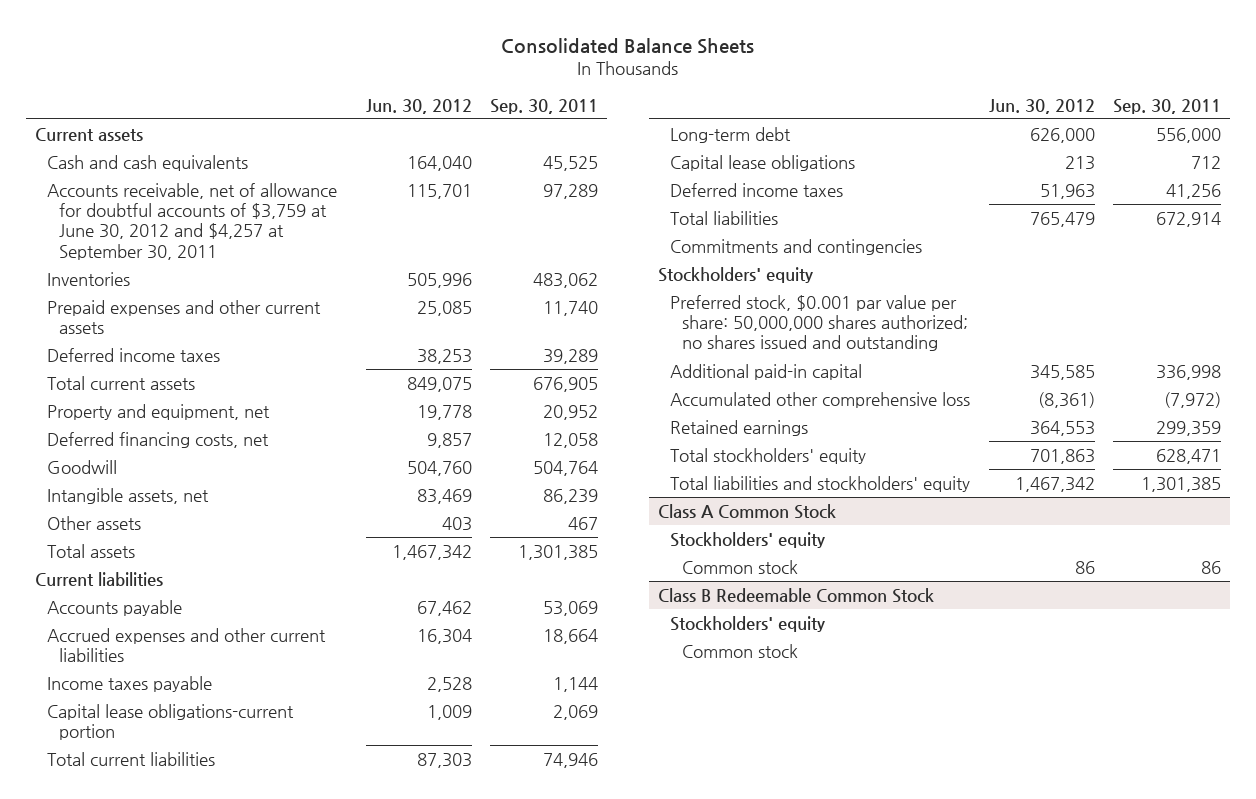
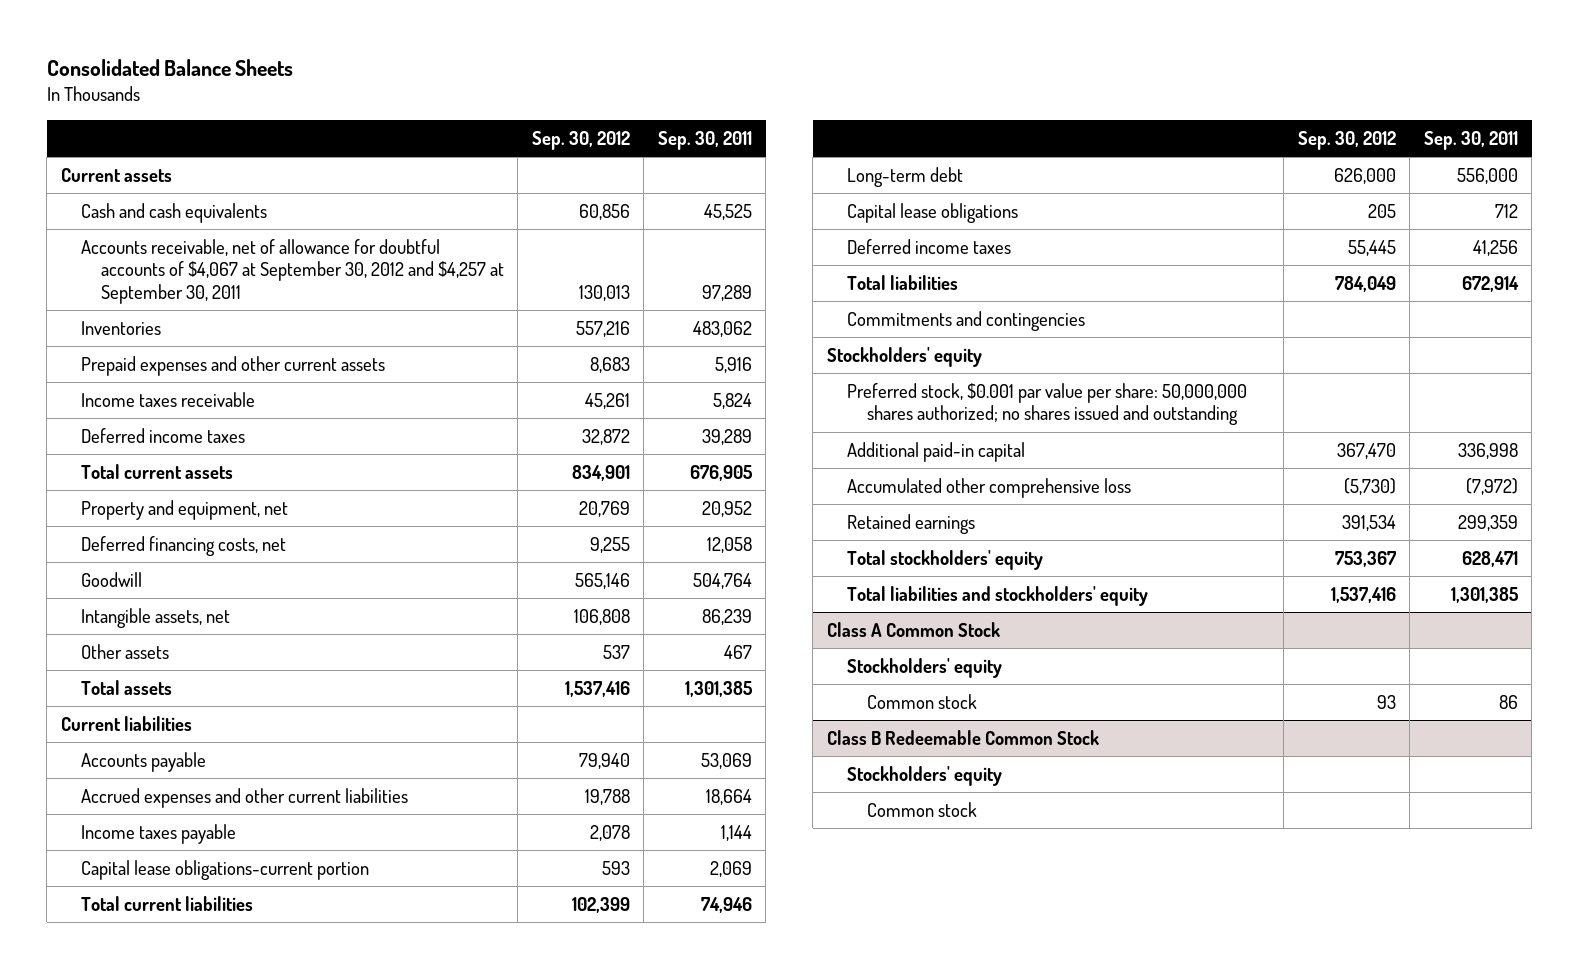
[365,98,472,114] Jun. 30, 2012 -> none
none -> [531,130,630,150] Sep. 30, 2012
[47,182,338,260] Accounts receivable, net of allowance for doubtful accounts of $3,759 at June 30, 2012 and $4,257 at September 30, 2011 -> [80,239,504,304] Accounts receivable, net of allowance for doubtful accounts of $4,067 at September 30, 2012 and $4,257 at September 30, 2011
[543,300,599,316] 11,740 -> [714,357,752,374] 5,916
none -> [80,392,255,408] Income taxes receivable

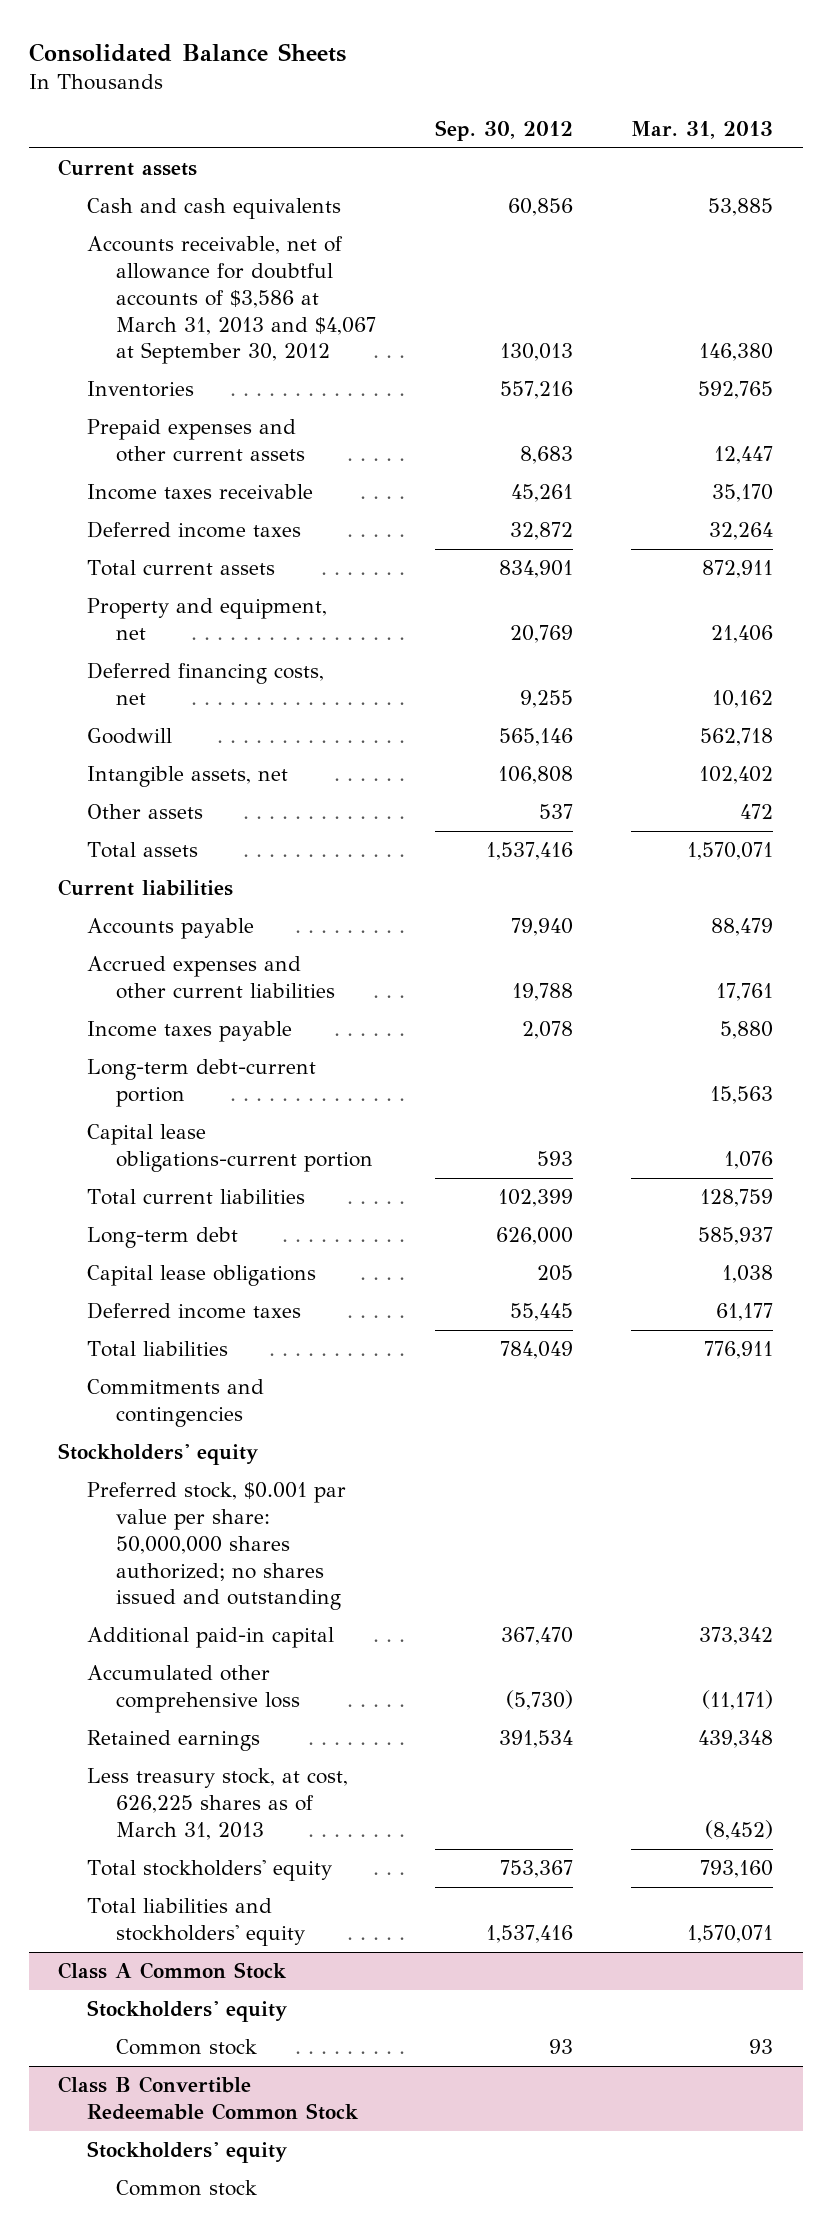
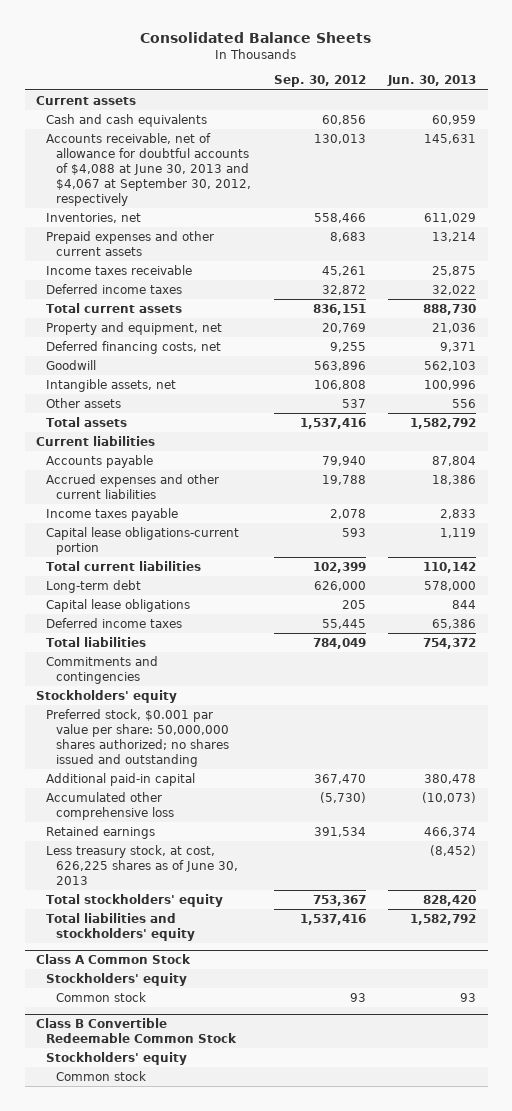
[631,120,774,139] Mar. 31, 2013 -> none
none -> [387,75,477,87] Jun. 30, 2013
[87,236,377,365] Accounts receivable, net of allowance for doubtful accounts of $3,586 at March 31, 2013 and $4,067 at September 30, 2012 -> [46,132,251,206] Accounts receivable, net of allowance for doubtful accounts of $4,088 at June 30, 2013 and $4,067 at September 30, 2012, respectively
[87,381,195,398] Inventories -> [46,212,142,223] Inventories, net
[499,381,573,400] 557,216 -> [313,212,366,223] 558,466
[498,560,573,579] 834,901 -> [312,303,366,315] 836,151
[498,728,573,747] 565,146 -> [313,360,366,371] 563,896
[87,1059,317,1107] Long-term debt-current portion -> none
[87,1768,349,1840] Less treasury stock, at cost, 626,225 shares as of March 31, 2013 -> [46,844,238,885] Less treasury stock, at cost, 626,225 shares as of June 30, 2013

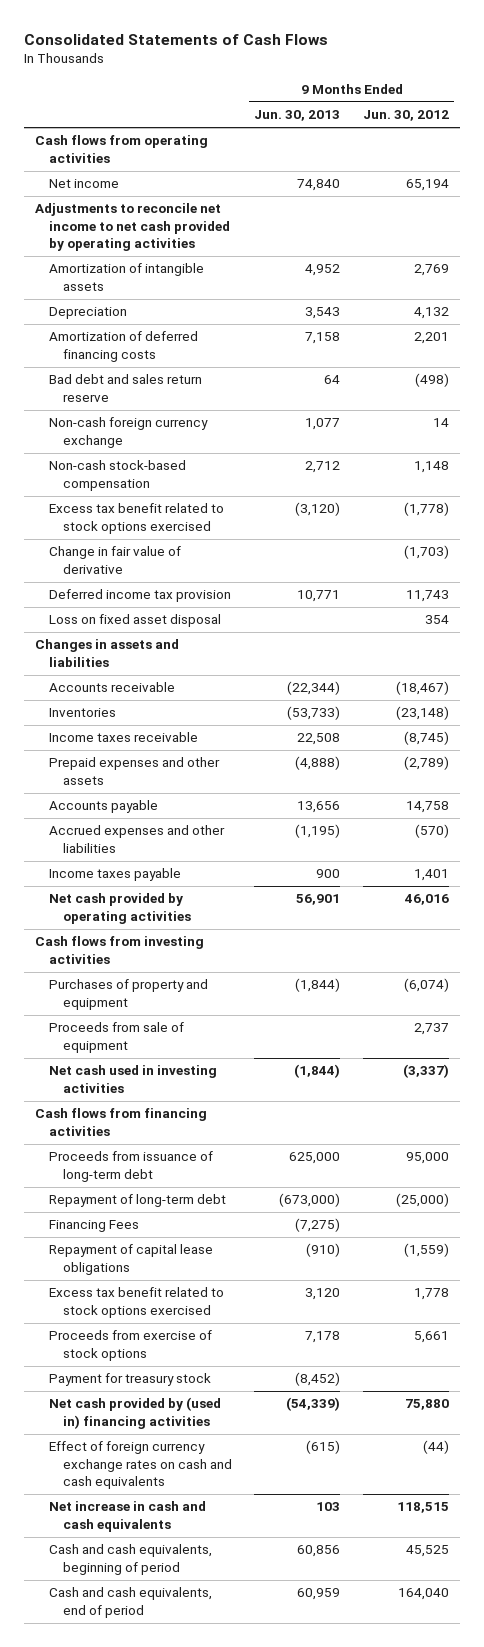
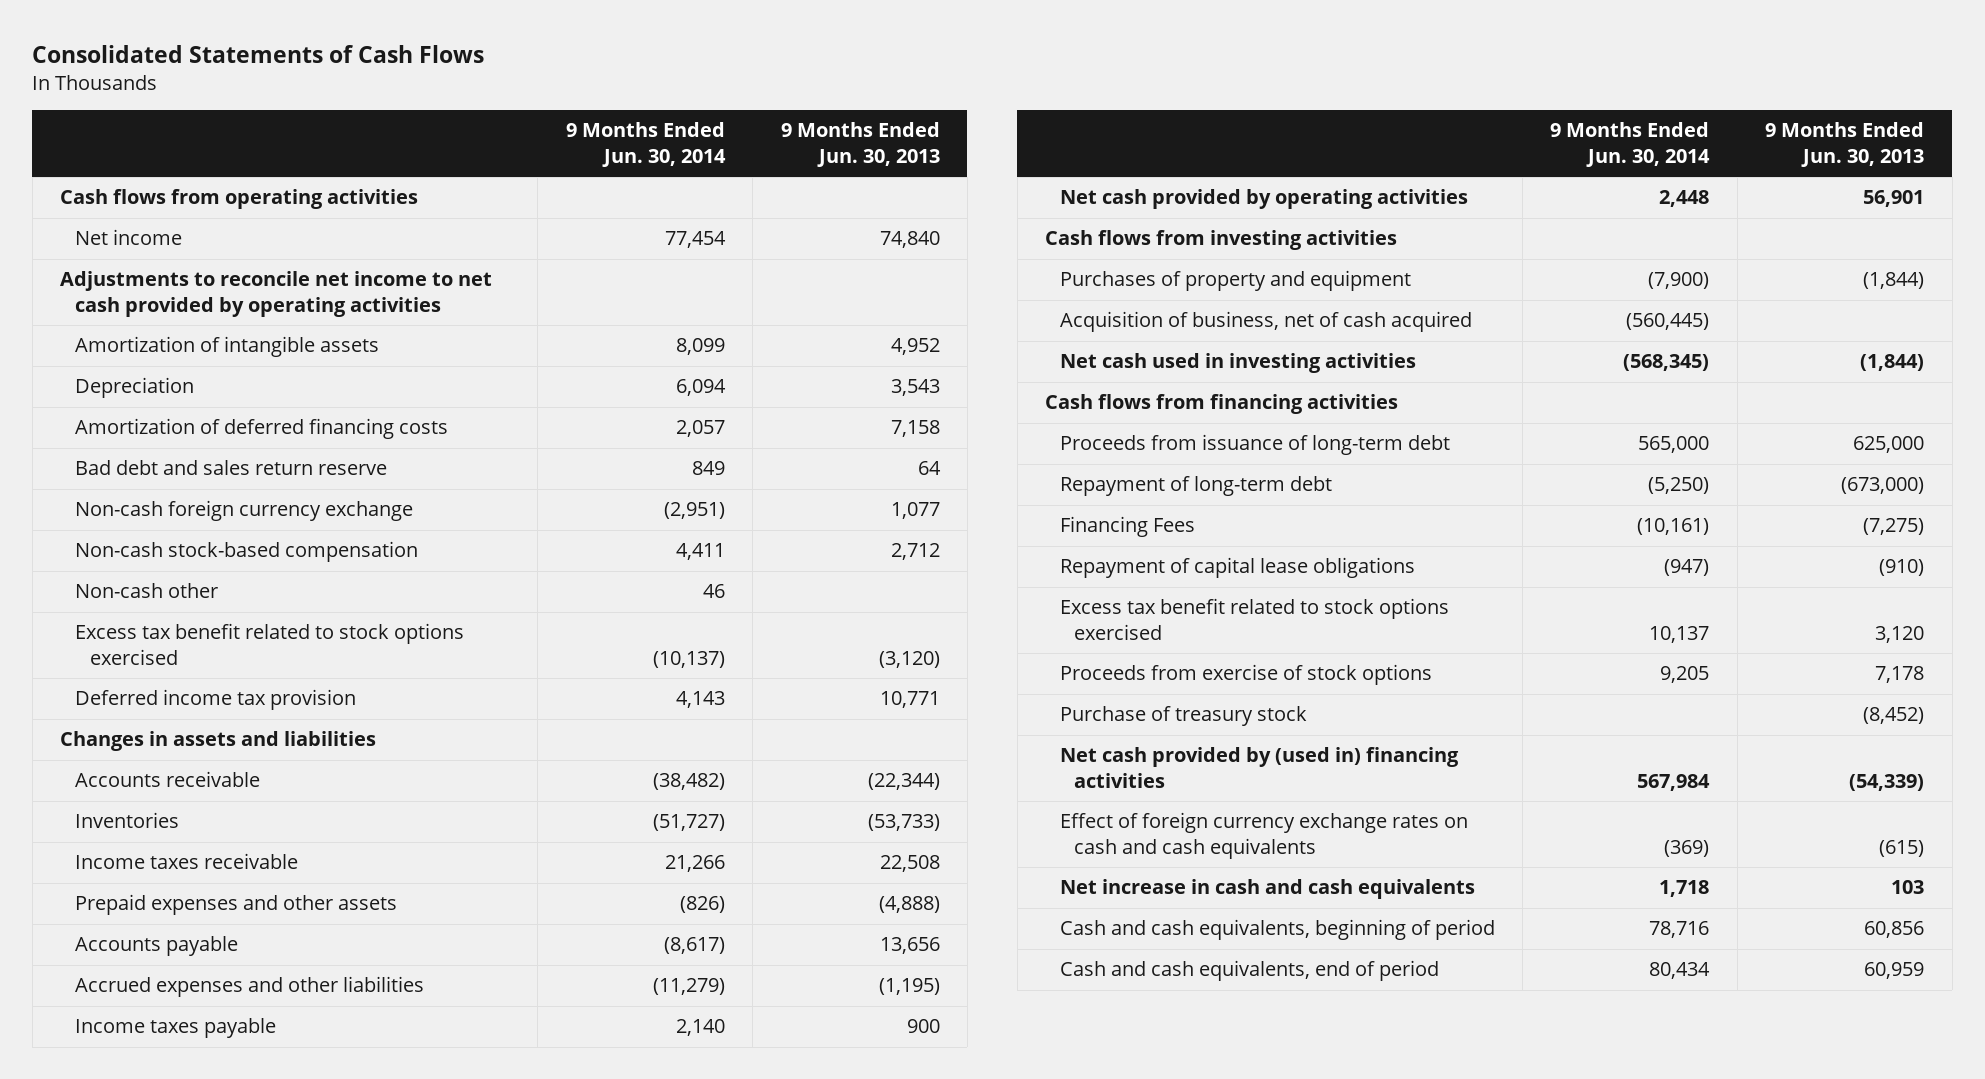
[362,109,449,121] Jun. 30, 2012 -> none
none -> [565,122,726,167] 9 Months Ended Jun. 30, 2014
none -> [74,583,218,599] Non-cash other
[49,546,182,574] Change in fair value of derivative -> none
[49,614,222,628] Loss on fixed asset disposal -> none
[49,1022,185,1053] Proceeds from sale of equipment -> none
none -> [1059,311,1472,333] Acquisition of business, net of cash acquired
[49,1373,212,1387] Payment for treasury stock -> [1059,706,1307,727] Purchase of treasury stock

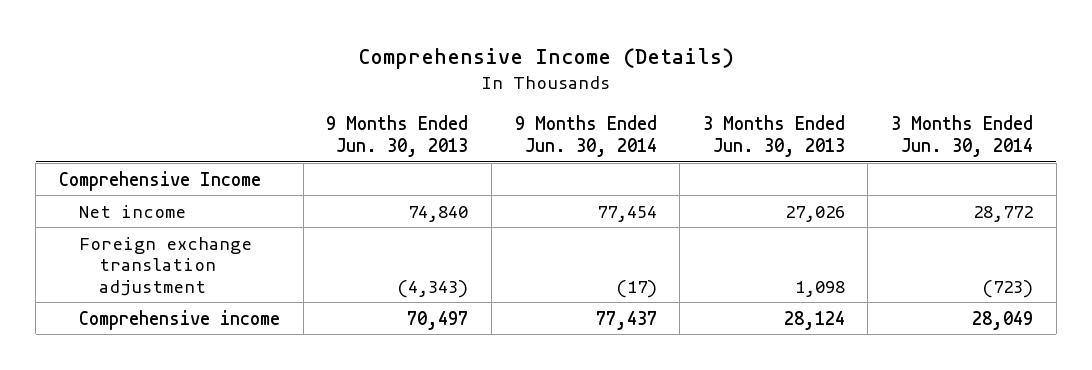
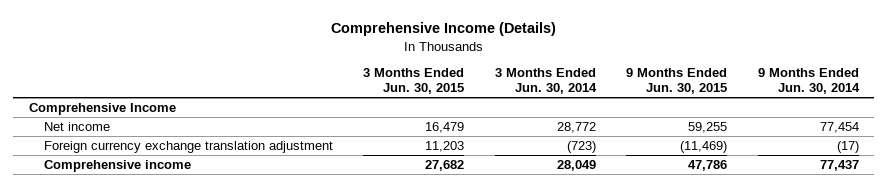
[326,115,469,157] 9 Months Ended Jun. 30, 2013 -> none
[702,115,845,157] 3 Months Ended Jun. 30, 2013 -> none
none -> [363,68,465,95] 3 Months Ended Jun. 30, 2015
none -> [626,68,728,95] 9 Months Ended Jun. 30, 2015
[78,236,252,296] Foreign exchange translation adjustment -> [43,140,333,153] Foreign currency exchange translation adjustment

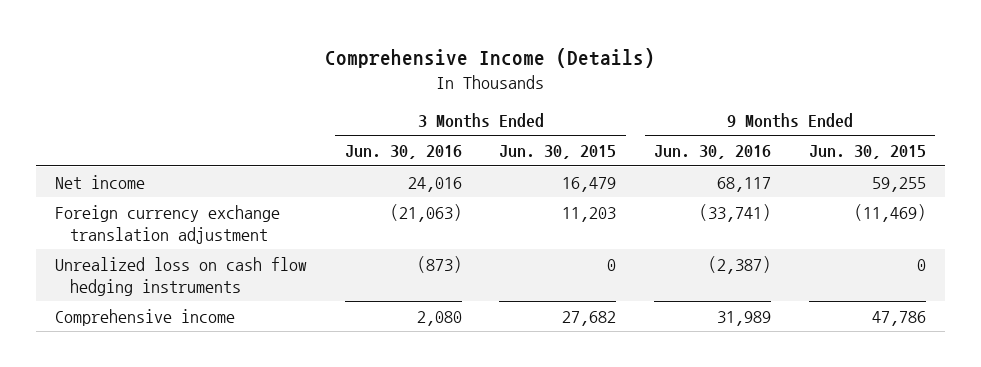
[494,68,597,95] 3 Months Ended Jun. 30, 2014 -> none
[757,68,860,95] 9 Months Ended Jun. 30, 2014 -> none
none -> [344,145,462,160] Jun. 30, 2016
none -> [654,145,772,160] Jun. 30, 2016
[28,102,176,115] Comprehensive Income -> none
none -> [54,256,307,297] Unrealized loss on cash flow hedging instruments

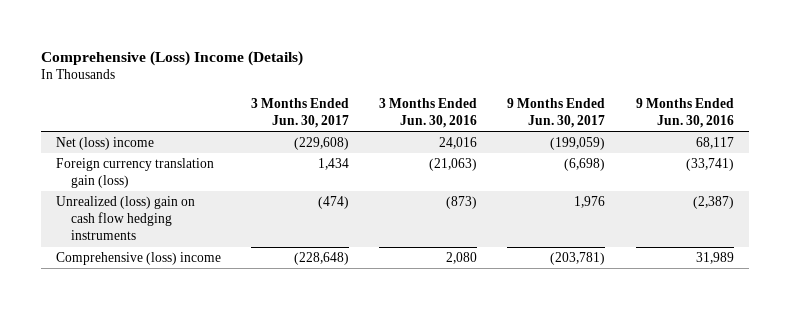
[325,47,656,68] Comprehensive Income (Details) -> [40,50,303,66] Comprehensive (Loss) Income (Details)
[499,145,617,160] Jun. 30, 2015 -> none
[808,145,926,160] Jun. 30, 2015 -> none
none -> [251,97,350,128] 3 Months Ended Jun. 30, 2017
none -> [507,97,606,128] 9 Months Ended Jun. 30, 2017
[54,174,145,189] Net income -> [55,136,154,150] Net (loss) income
[54,204,280,245] Foreign currency exchange translation adjustment -> [55,157,214,189] Foreign currency translation gain (loss)
[54,256,307,297] Unrealized loss on cash flow hedging instruments -> [55,195,195,241] Unrealized (loss) gain on cash flow hedging instruments
[54,308,235,326] Comprehensive income -> [55,251,221,265] Comprehensive (loss) income

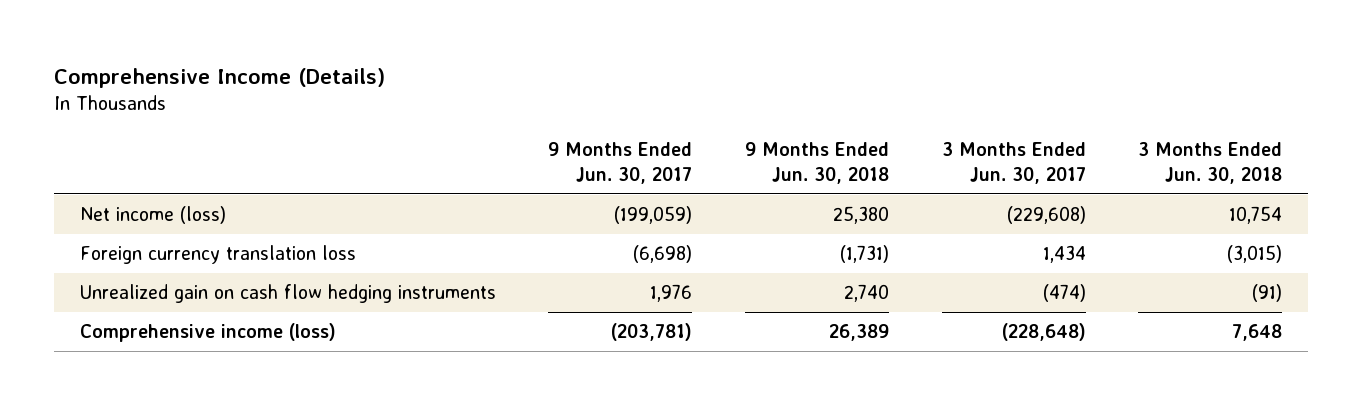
[40,50,303,66] Comprehensive (Loss) Income (Details) -> [53,68,385,89] Comprehensive Income (Details)
[379,97,478,128] 3 Months Ended Jun. 30, 2016 -> none
[635,97,734,128] 9 Months Ended Jun. 30, 2016 -> none
none -> [745,141,890,184] 9 Months Ended Jun. 30, 2018
none -> [1138,141,1283,184] 3 Months Ended Jun. 30, 2018
[55,136,154,150] Net (loss) income -> [79,205,226,224] Net income (loss)
[55,157,214,189] Foreign currency translation gain (loss) -> [79,244,356,264] Foreign currency translation loss
[55,195,195,241] Unrealized (loss) gain on cash flow hedging instruments -> [79,283,496,303] Unrealized gain on cash flow hedging instruments
[55,251,221,265] Comprehensive (loss) income -> [79,322,336,342] Comprehensive income (loss)

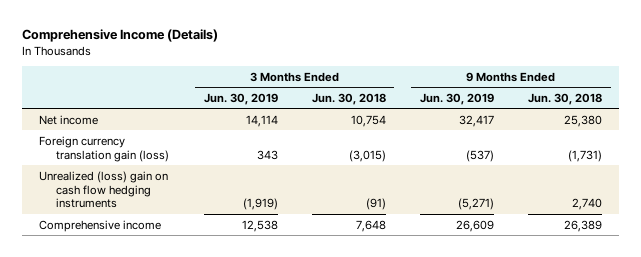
[548,141,693,184] 9 Months Ended Jun. 30, 2017 -> none
[941,141,1086,184] 3 Months Ended Jun. 30, 2017 -> none
none -> [203,93,278,106] Jun. 30, 2019
none -> [419,93,494,106] Jun. 30, 2019
[79,205,226,224] Net income (loss) -> [38,114,98,125] Net income
[79,244,356,264] Foreign currency translation loss -> [38,135,170,162] Foreign currency translation gain (loss)
[79,283,496,303] Unrealized gain on cash flow hedging instruments -> [38,170,168,209] Unrealized (loss) gain on cash flow hedging instruments
[79,322,336,342] Comprehensive income (loss) -> [38,219,161,232] Comprehensive income

